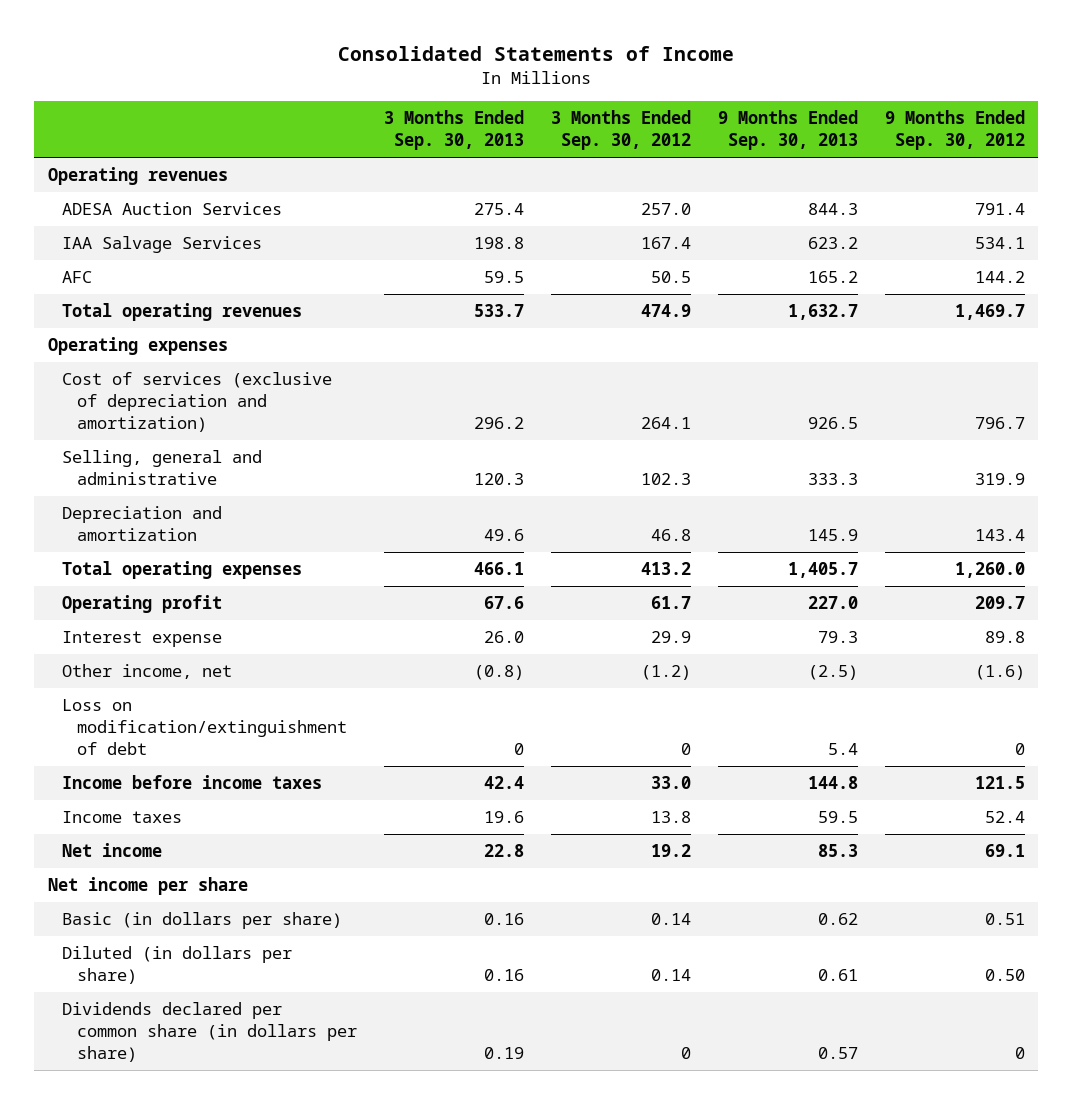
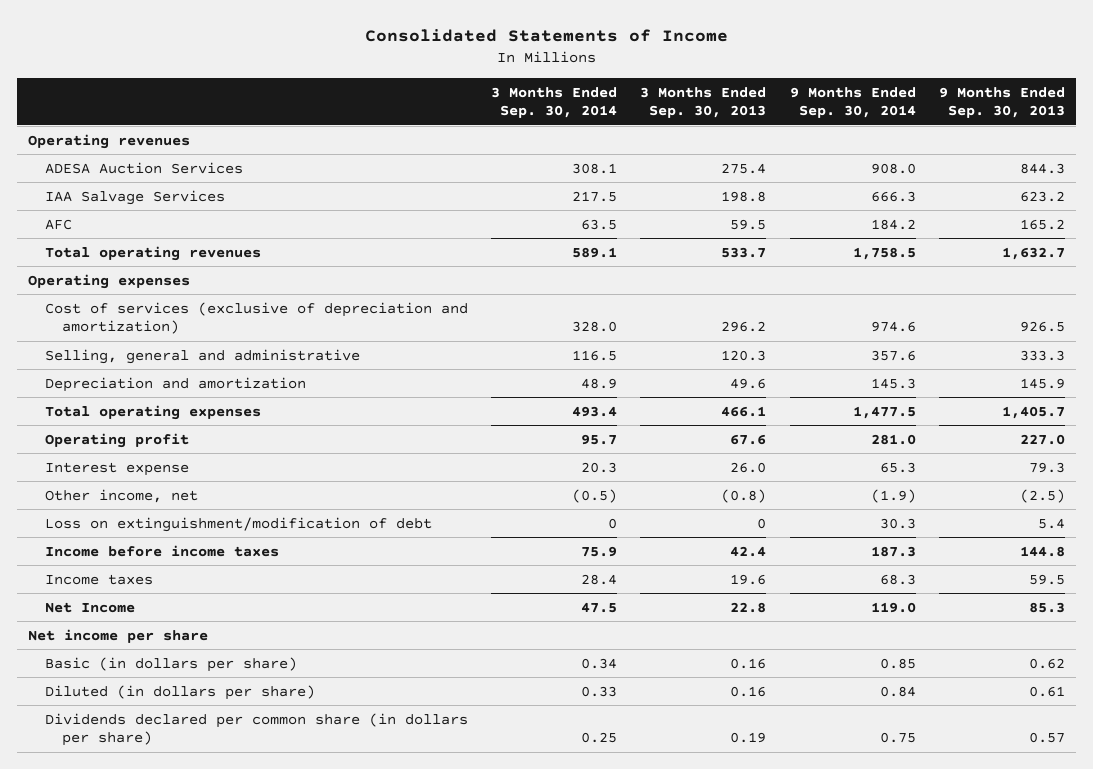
[550,110,691,151] 3 Months Ended Sep. 30, 2012 -> none
[884,110,1025,151] 9 Months Ended Sep. 30, 2012 -> none
none -> [491,86,618,119] 3 Months Ended Sep. 30, 2014
none -> [789,86,916,119] 9 Months Ended Sep. 30, 2014
[62,699,348,756] Loss on modification/extinguishment of debt -> [45,516,433,532] Loss on extinguishment/modification of debt
[62,843,163,858] Net income -> [45,601,136,613] Net Income

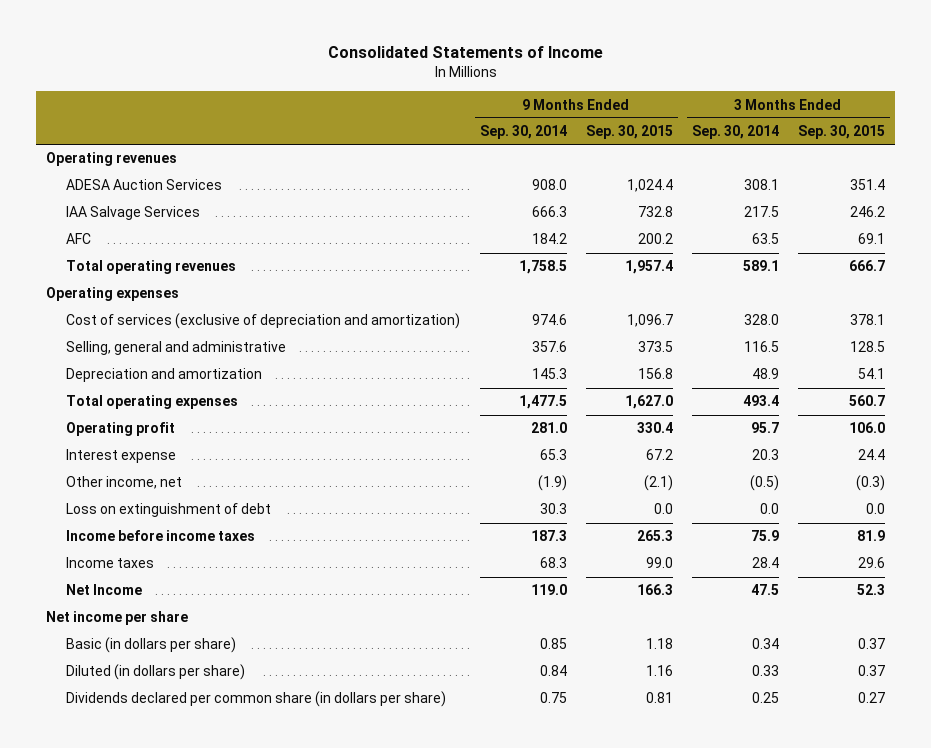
[640,86,767,119] 3 Months Ended Sep. 30, 2013 -> none
[938,86,1065,119] 9 Months Ended Sep. 30, 2013 -> none
none -> [585,125,673,140] Sep. 30, 2015
none -> [798,125,886,140] Sep. 30, 2015
[45,516,433,532] Loss on extinguishment/modification of debt -> [66,503,272,518] Loss on extinguishment of debt
[608,517,618,529] 0 -> [759,503,779,515] 0.0

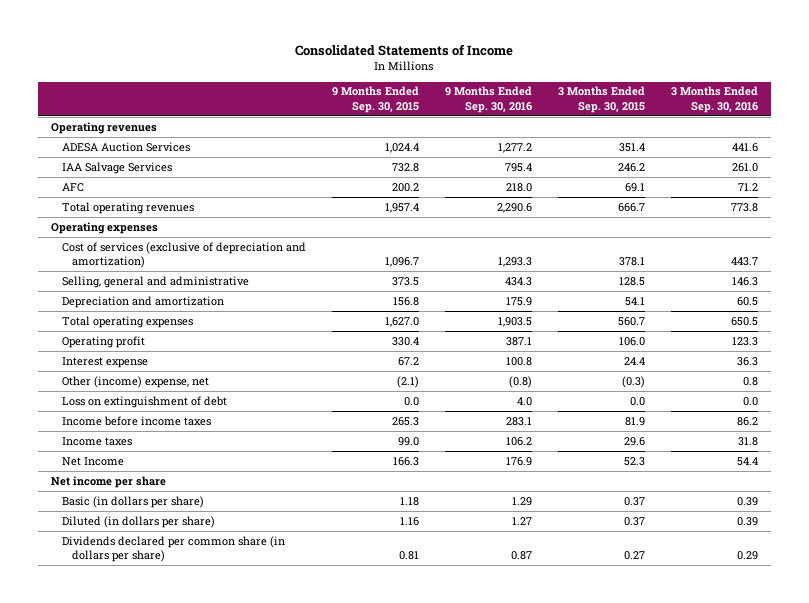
[479,125,567,140] Sep. 30, 2014 -> none
[691,125,779,140] Sep. 30, 2014 -> none
none -> [444,86,532,113] 9 Months Ended Sep. 30, 2016
none -> [670,86,758,113] 3 Months Ended Sep. 30, 2016
[66,476,183,490] Other income, net -> [61,375,209,388] Other (income) expense, net

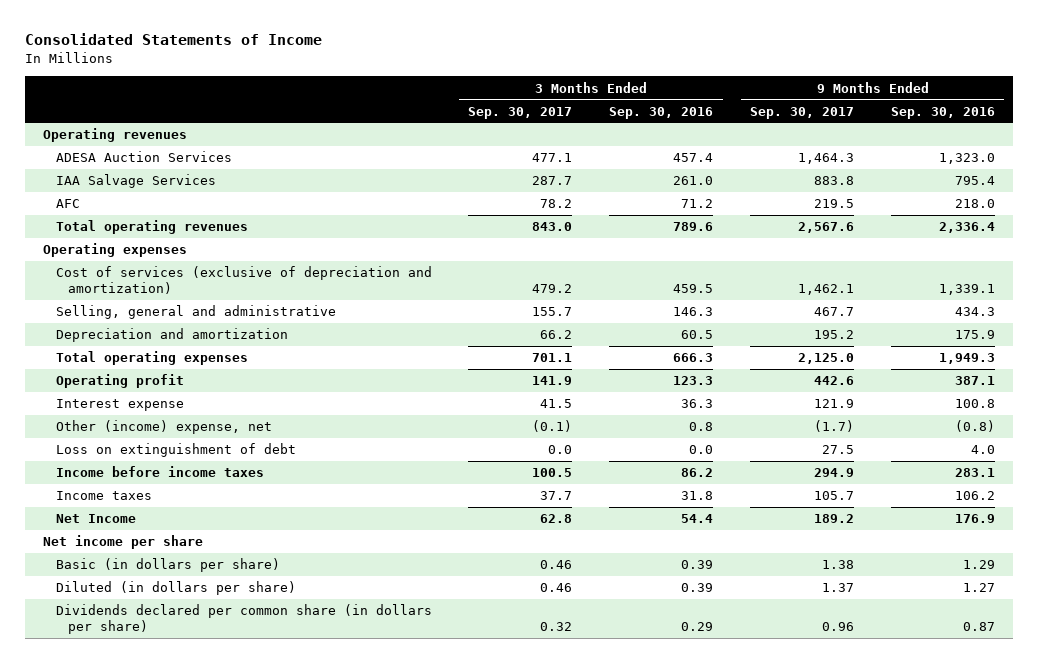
[331,86,419,113] 9 Months Ended Sep. 30, 2015 -> none
[557,86,645,113] 3 Months Ended Sep. 30, 2015 -> none
none -> [468,106,573,119] Sep. 30, 2017
none -> [750,106,855,119] Sep. 30, 2017
[497,142,532,153] 1,277.2 -> [938,153,995,165] 1,323.0
[731,142,758,152] 441.6 -> [673,153,714,163] 457.4
[496,202,532,213] 2,290.6 -> [938,222,995,234] 2,336.4
[730,202,758,212] 773.8 -> [673,222,714,232] 789.6
[497,257,532,268] 1,293.3 -> [938,284,995,296] 1,339.1
[730,257,758,267] 443.7 -> [673,284,714,294] 459.5
[497,316,532,327] 1,903.5 -> [938,353,995,365] 1,949.3
[730,316,758,326] 650.5 -> [673,353,714,363] 666.3

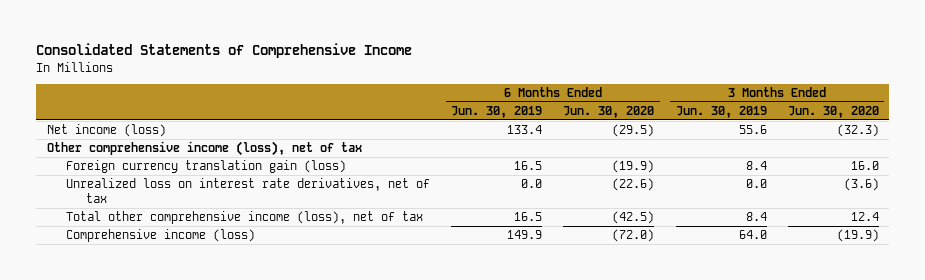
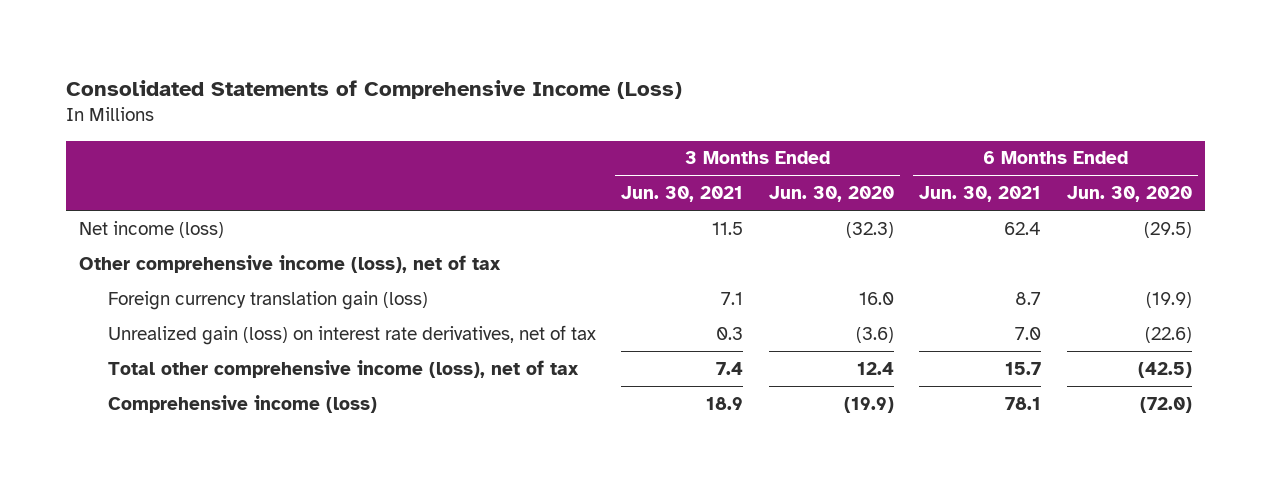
[36,43,413,59] Consolidated Statements of Comprehensive Income -> [65,79,682,99] Consolidated Statements of Comprehensive Income (Loss)
[451,106,543,119] Jun. 30, 2019 -> none
[675,106,767,119] Jun. 30, 2019 -> none
none -> [621,186,744,203] Jun. 30, 2021
none -> [919,186,1042,203] Jun. 30, 2021
[66,178,431,204] Unrealized loss on interest rate derivatives, net of tax -> [107,324,596,345] Unrealized gain (loss) on interest rate derivatives, net of tax

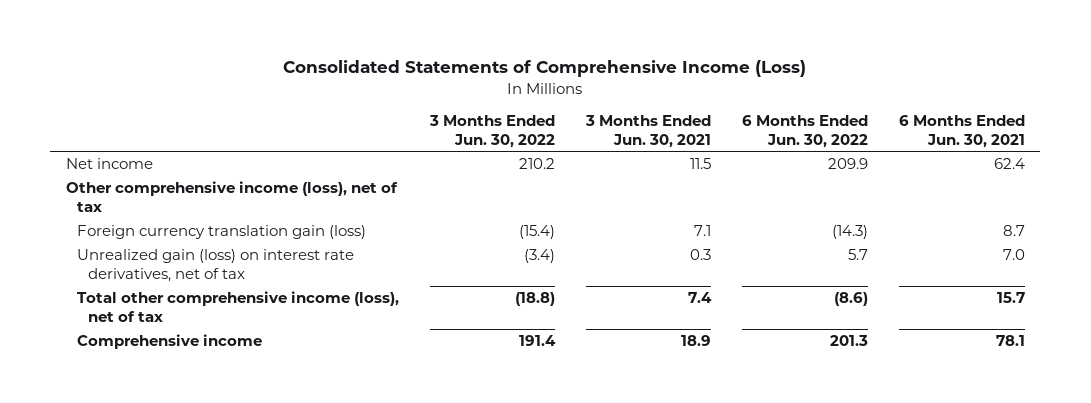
[768,186,894,203] Jun. 30, 2020 -> none
[1067,186,1193,203] Jun. 30, 2020 -> none
none -> [428,114,555,148] 3 Months Ended Jun. 30, 2022
none -> [741,114,868,148] 6 Months Ended Jun. 30, 2022
[78,220,224,238] Net income (loss) -> [65,158,153,170] Net income
[107,394,377,413] Comprehensive income (loss) -> [76,334,262,350] Comprehensive income

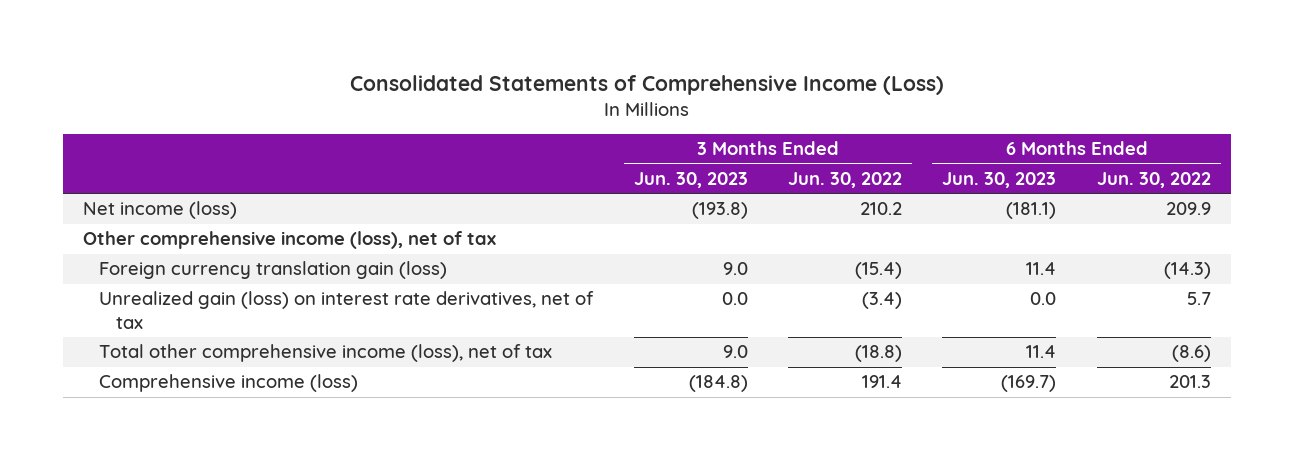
[584,114,711,148] 3 Months Ended Jun. 30, 2021 -> none
[898,114,1025,148] 6 Months Ended Jun. 30, 2021 -> none
none -> [633,172,748,189] Jun. 30, 2023
none -> [942,172,1057,189] Jun. 30, 2023
[65,158,153,170] Net income -> [82,201,237,220] Net income (loss)
[76,334,262,350] Comprehensive income -> [99,374,359,393] Comprehensive income (loss)

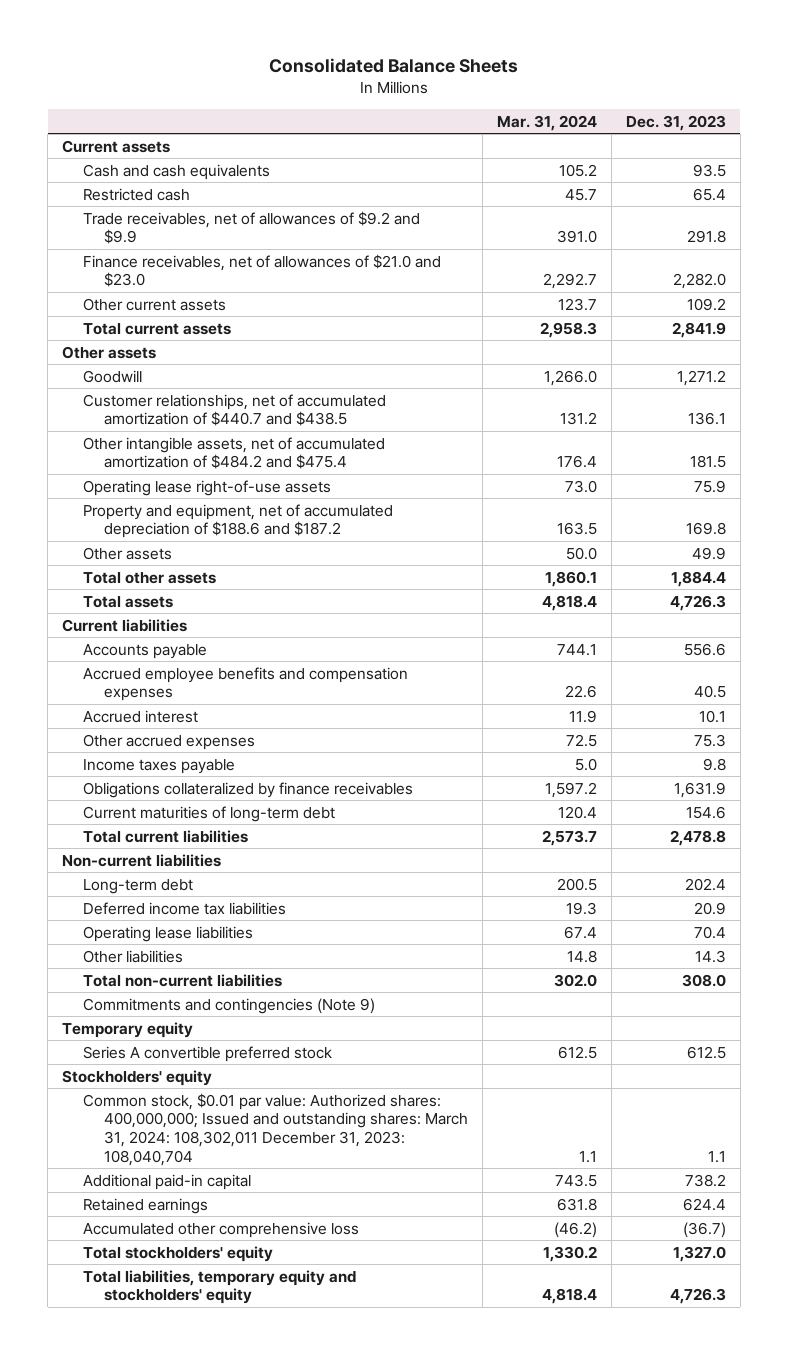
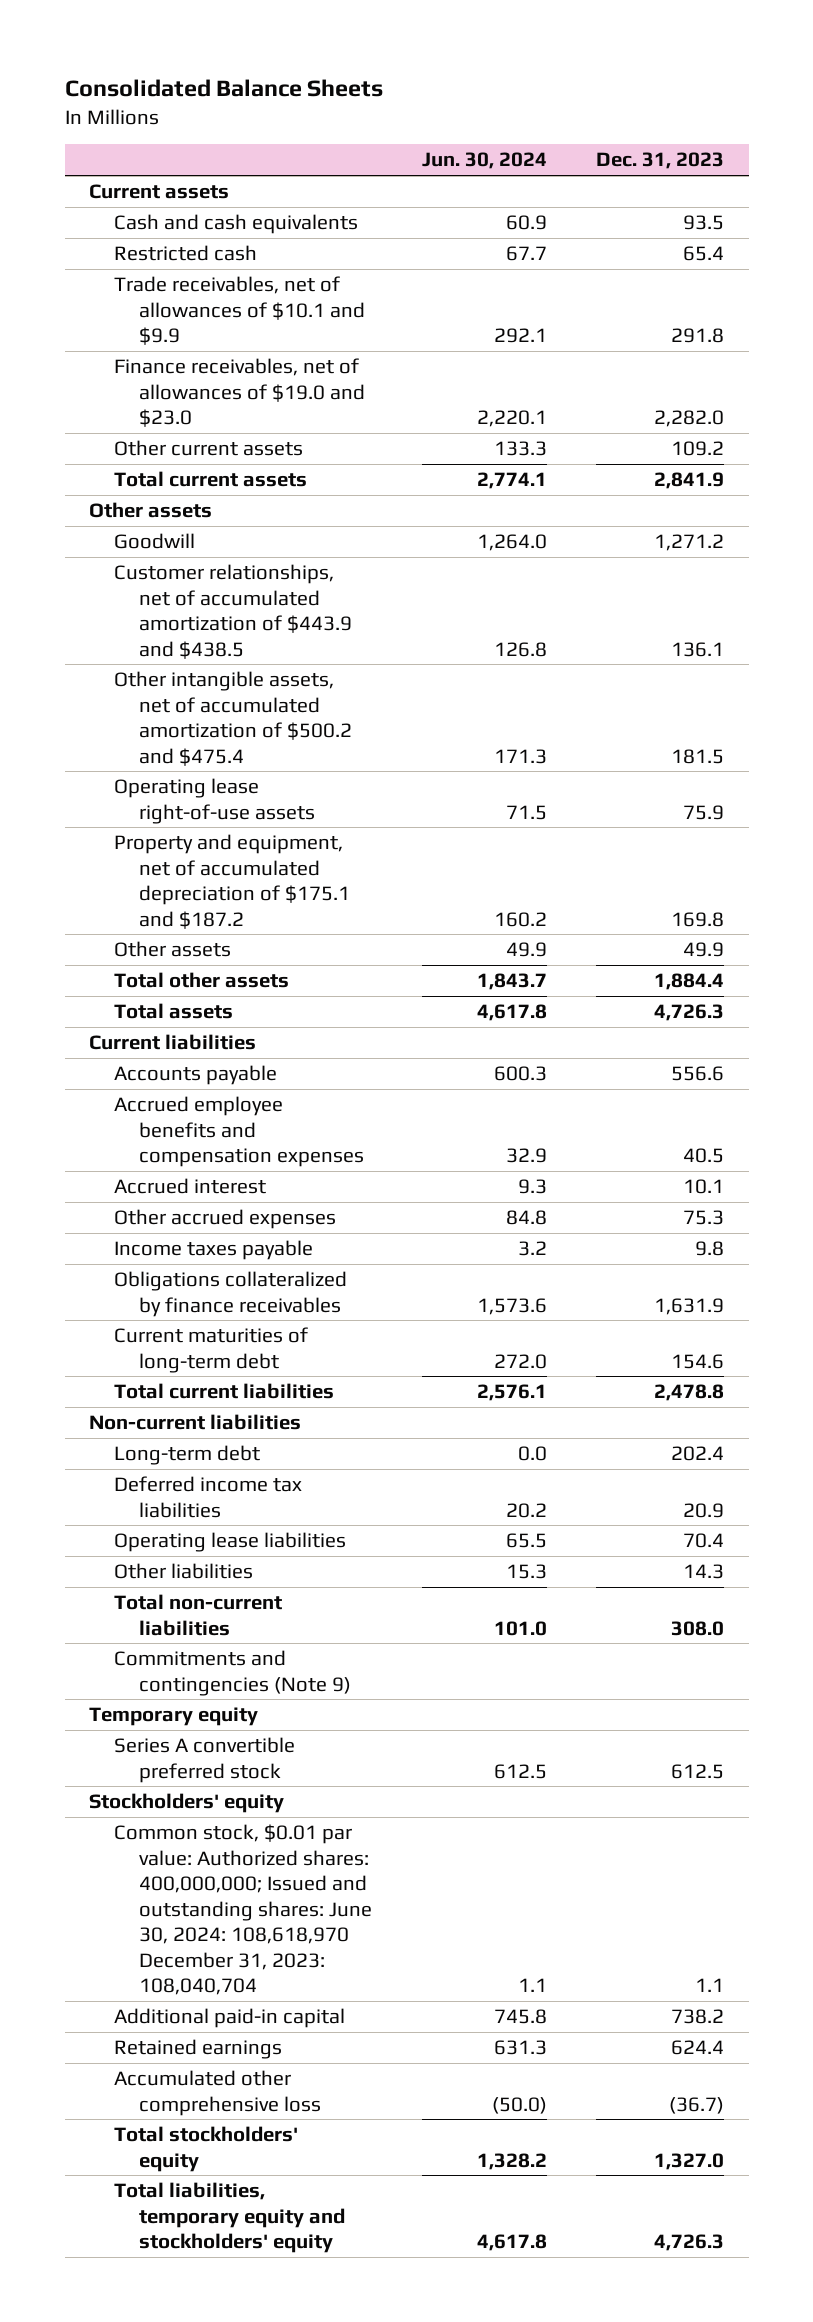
[496,114,597,131] Mar. 31, 2024 -> none
none -> [421,152,547,170] Jun. 30, 2024
[83,210,421,245] Trade receivables, net of allowances of $9.2 and $9.9 -> [114,276,366,346] Trade receivables, net of allowances of $10.1 and $9.9
[83,253,442,288] Finance receivables, net of allowances of $21.0 and $23.0 -> [114,358,366,428] Finance receivables, net of allowances of $19.0 and $23.0
[83,393,387,427] Customer relationships, net of accumulated amortization of $440.7 and $438.5 -> [114,564,353,659] Customer relationships, net of accumulated amortization of $443.9 and $438.5
[83,436,386,470] Other intangible assets, net of accumulated amortization of $484.2 and $475.4 -> [114,671,353,766] Other intangible assets, net of accumulated amortization of $500.2 and $475.4
[83,503,394,539] Property and equipment, net of accumulated depreciation of $188.6 and $187.2 -> [114,834,351,929] Property and equipment, net of accumulated depreciation of $175.1 and $187.2
[83,1092,469,1166] Common stock, $0.01 par value: Authorized shares: 400,000,000; Issued and outstanding shares: March 31, 2024: 108,302,011 December 31, 2023: 108,040,704 -> [114,1824,373,1996] Common stock, $0.01 par value: Authorized shares: 400,000,000; Issued and outstanding shares: June 30, 2024: 108,618,970 December 31, 2023: 108,040,704

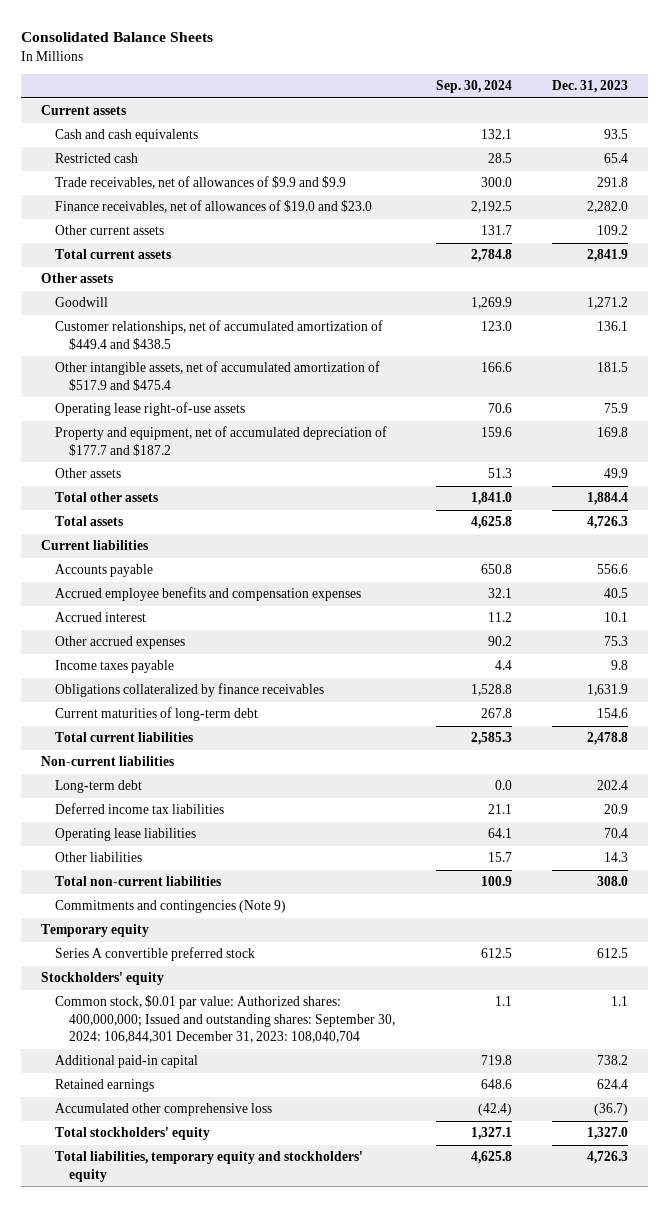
[421,152,547,170] Jun. 30, 2024 -> none
none -> [435,80,512,94] Sep. 30, 2024
[114,276,366,346] Trade receivables, net of allowances of $10.1 and $9.9 -> [55,176,347,190] Trade receivables, net of allowances of $9.9 and $9.9
[114,564,353,659] Customer relationships, net of accumulated amortization of $443.9 and $438.5 -> [55,320,384,350] Customer relationships, net of accumulated amortization of $449.4 and $438.5
[114,671,353,766] Other intangible assets, net of accumulated amortization of $500.2 and $475.4 -> [55,361,381,391] Other intangible assets, net of accumulated amortization of $517.9 and $475.4
[114,834,351,929] Property and equipment, net of accumulated depreciation of $175.1 and $187.2 -> [55,426,388,456] Property and equipment, net of accumulated depreciation of $177.7 and $187.2
[114,1824,373,1996] Common stock, $0.01 par value: Authorized shares: 400,000,000; Issued and outstanding shares: June 30, 2024: 108,618,970 December 31, 2023: 108,040,704 -> [55,995,396,1044] Common stock, $0.01 par value: Authorized shares: 400,000,000; Issued and outstanding shares: September 30, 2024: 106,844,301 December 31, 2023: 108,040,704

